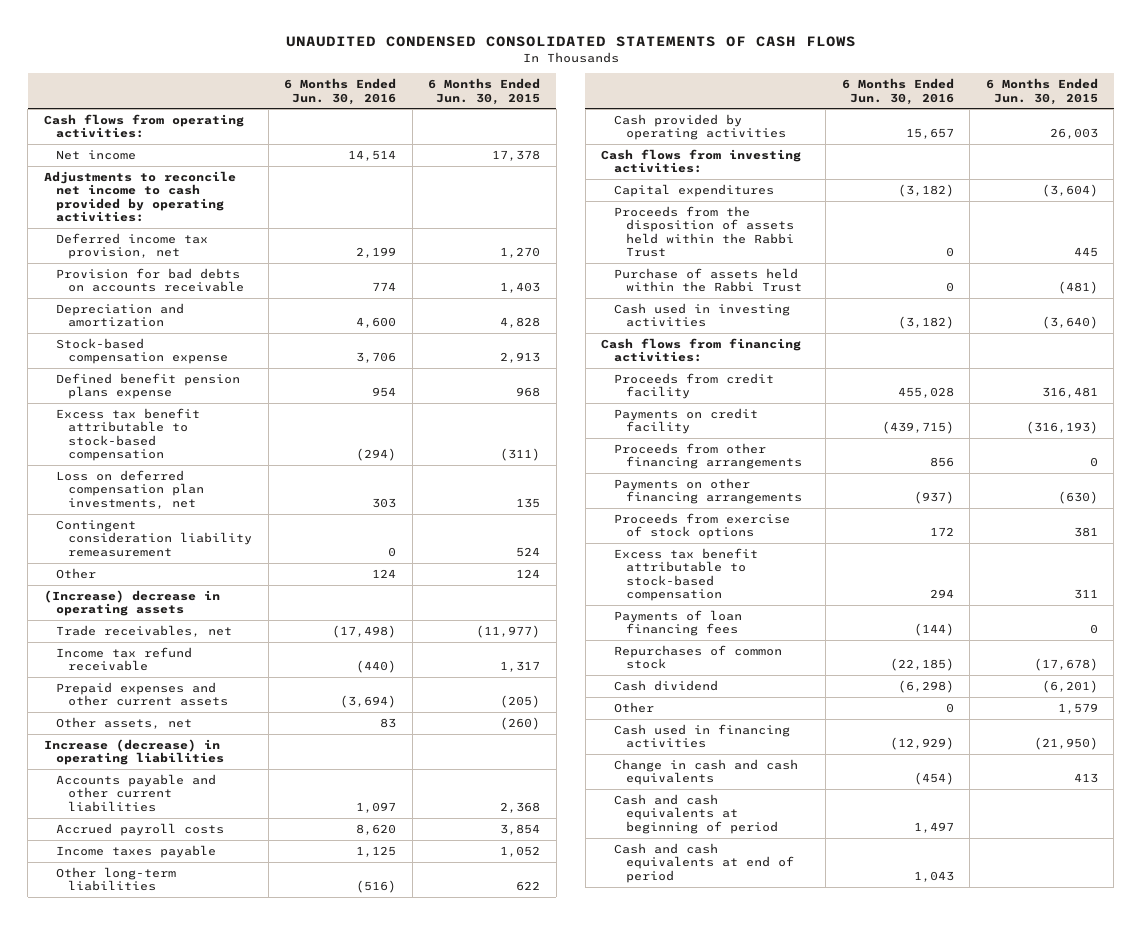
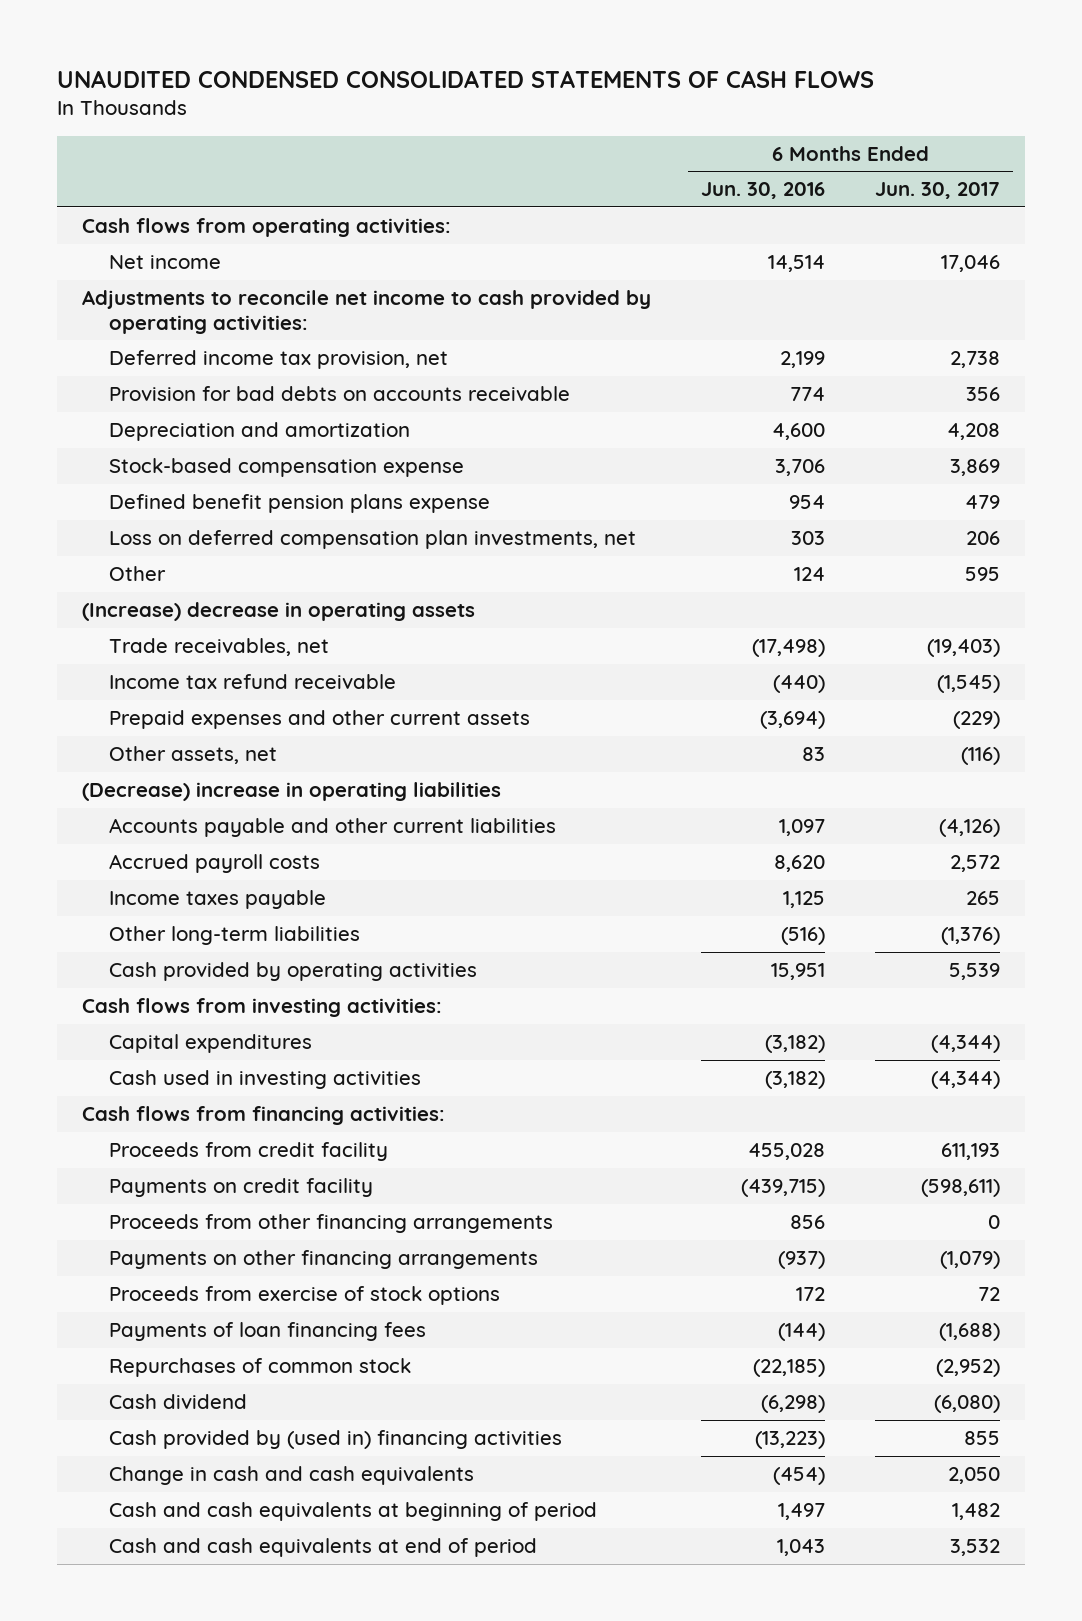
[428,78,541,105] 6 Months Ended Jun. 30, 2015 -> none
none -> [875,182,1001,200] Jun. 30, 2017
[56,407,201,462] Excess tax benefit attributable to stock-based compensation -> none
[56,519,253,557] Contingent consideration liability remeasurement -> none
[43,738,225,766] Increase (decrease) in operating liabilities -> [81,781,501,801] (Decrease) increase in operating liabilities
[905,128,954,140] 15,657 -> [771,962,826,980] 15,951
[613,205,794,258] Proceeds from the disposition of assets held within the Rabbi Trust -> none
[613,267,802,293] Purchase of assets held within the Rabbi Trust -> none
[613,547,758,602] Excess tax benefit attributable to stock-based compensation -> none
[613,701,654,713] Other -> none
[613,723,790,749] Cash used in financing activities -> [109,1429,563,1449] Cash provided by (used in) financing activities
[889,737,954,751] (12,929) -> [755,1430,826,1449] (13,223)

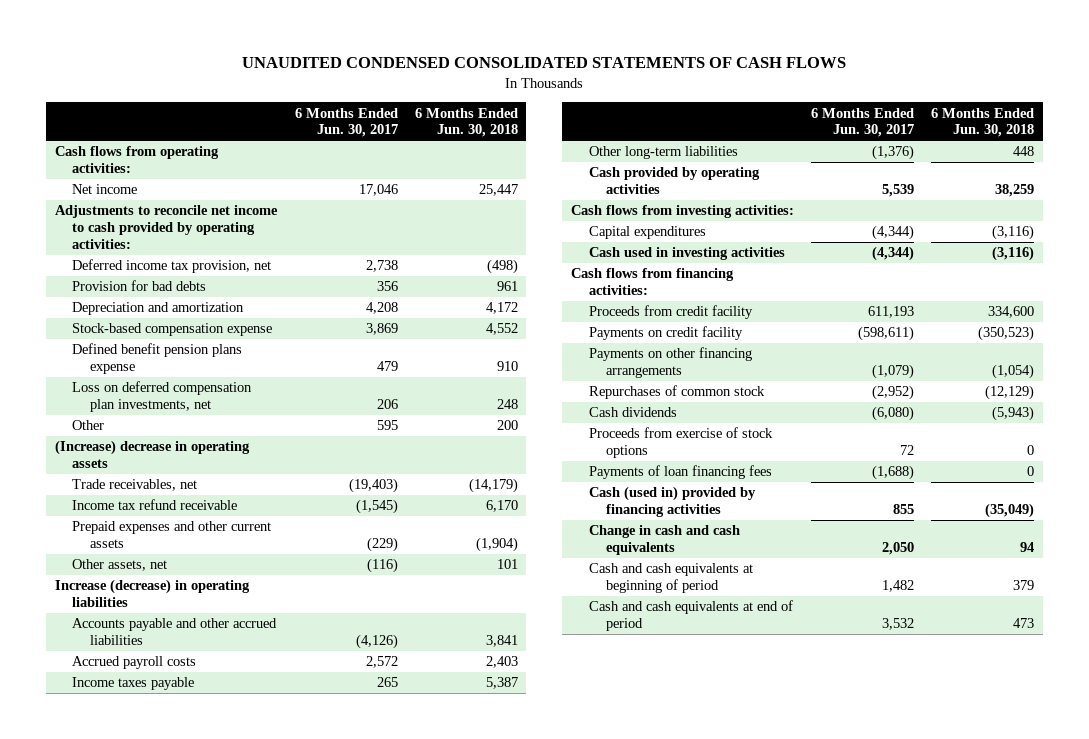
[701,182,826,200] Jun. 30, 2016 -> none
none -> [414,107,518,138] 6 Months Ended Jun. 30, 2018
[109,385,571,401] Provision for bad debts on accounts receivable -> [72,280,207,292] Provision for bad debts
[81,781,501,801] (Decrease) increase in operating liabilities -> [54,579,250,607] Increase (decrease) in operating liabilities
[109,817,557,837] Accounts payable and other current liabilities -> [72,618,278,645] Accounts payable and other accrued liabilities
[109,1213,554,1233] Proceeds from other financing arrangements -> none
[109,1357,412,1377] Repurchases of common stock -> [588,385,765,400] Repurchases of common stock
none -> [588,407,677,418] Cash dividends
[109,1393,248,1409] Cash dividend -> none
[109,1429,563,1449] Cash provided by (used in) financing activities -> [588,486,756,517] Cash (used in) provided by financing activities

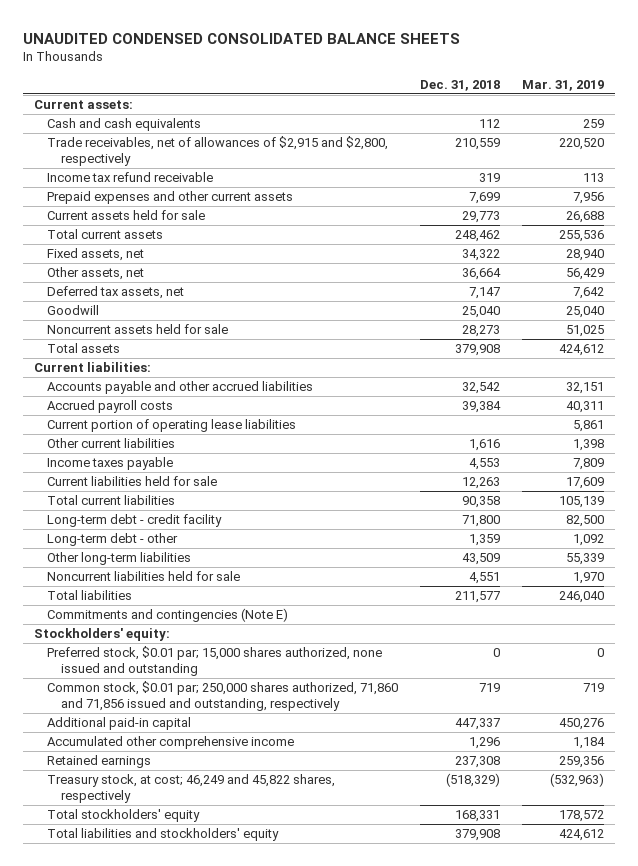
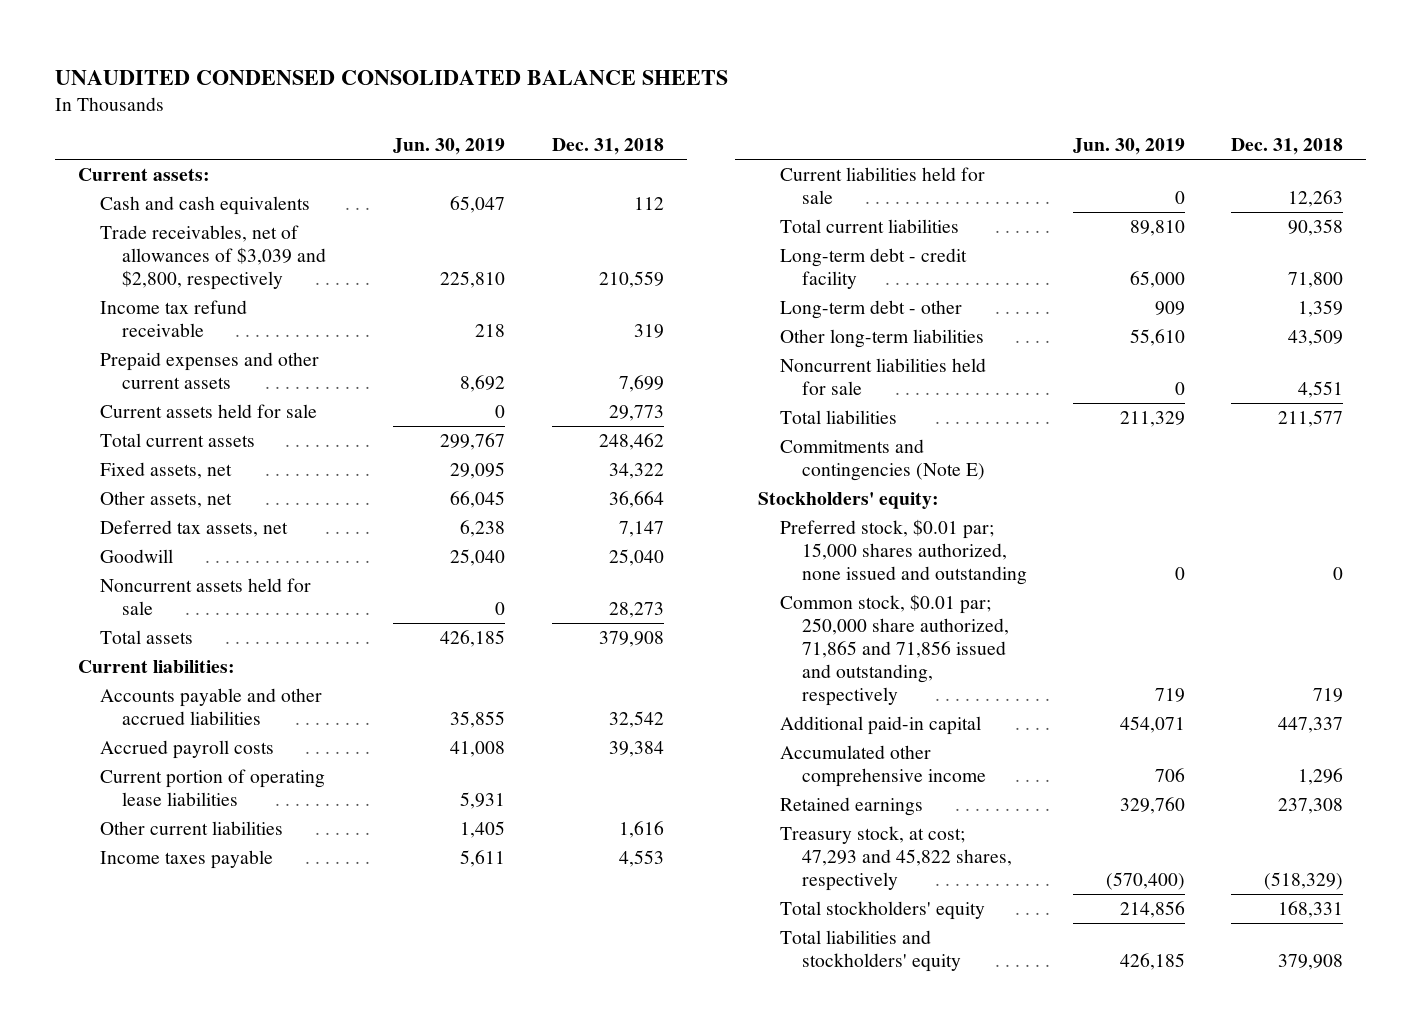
[522,79,605,91] Mar. 31, 2019 -> none
none -> [393,138,506,156] Jun. 30, 2019
[47,136,389,167] Trade receivables, net of allowances of $2,915 and $2,800, respectively -> [100,224,326,290] Trade receivables, net of allowances of $3,039 and $2,800, respectively
[47,681,399,712] Common stock, $0.01 par; 250,000 shares authorized, 71,860 and 71,856 issued and outstanding, respectively -> [779,593,1009,707] Common stock, $0.01 par; 250,000 share authorized, 71,865 and 71,856 issued and outstanding, respectively
[47,774,336,804] Treasury stock, at cost; 46,249 and 45,822 shares, respectively -> [779,825,1012,891] Treasury stock, at cost; 47,293 and 45,822 shares, respectively

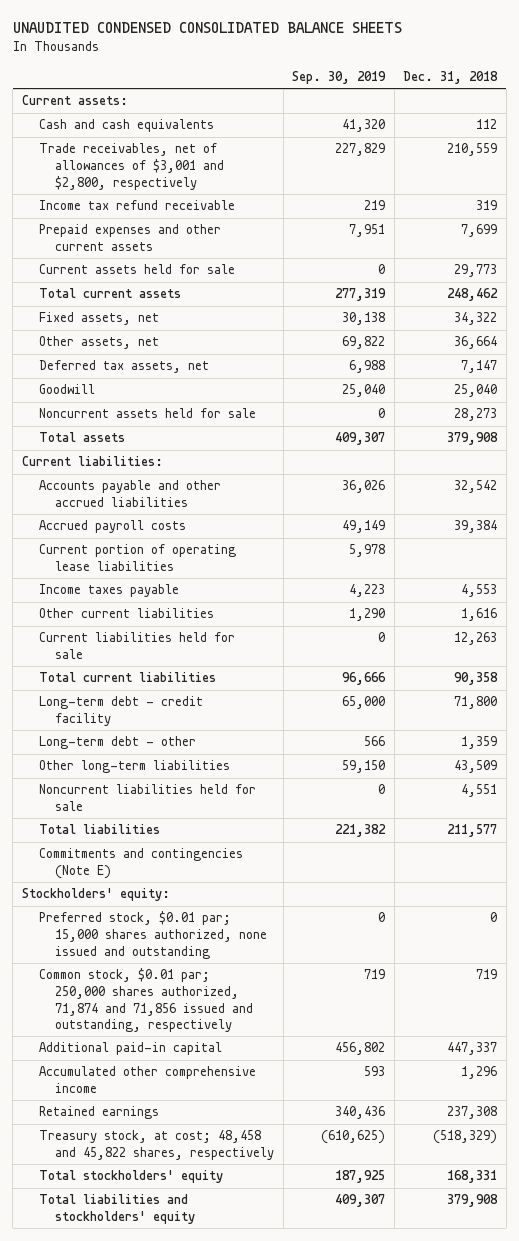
[393,138,506,156] Jun. 30, 2019 -> none
none -> [292,70,387,84] Sep. 30, 2019
[100,224,326,290] Trade receivables, net of allowances of $3,039 and $2,800, respectively -> [38,143,225,190] Trade receivables, net of allowances of $3,001 and $2,800, respectively
[100,820,284,835] Other current liabilities -> [38,608,214,619] Other current liabilities
[779,593,1009,707] Common stock, $0.01 par; 250,000 share authorized, 71,865 and 71,856 issued and outstanding, respectively -> [38,968,254,1033] Common stock, $0.01 par; 250,000 shares authorized, 71,874 and 71,856 issued and outstanding, respectively
[779,825,1012,891] Treasury stock, at cost; 47,293 and 45,822 shares, respectively -> [38,1130,275,1160] Treasury stock, at cost; 48,458 and 45,822 shares, respectively

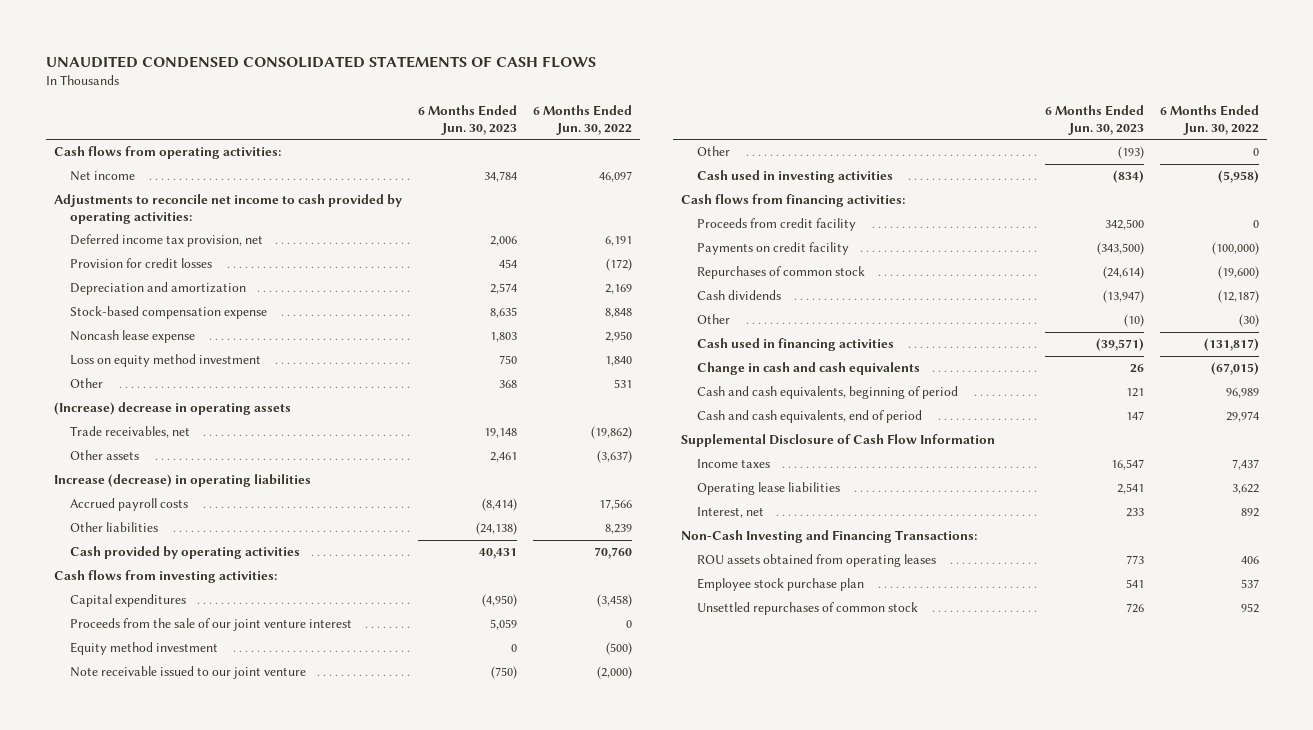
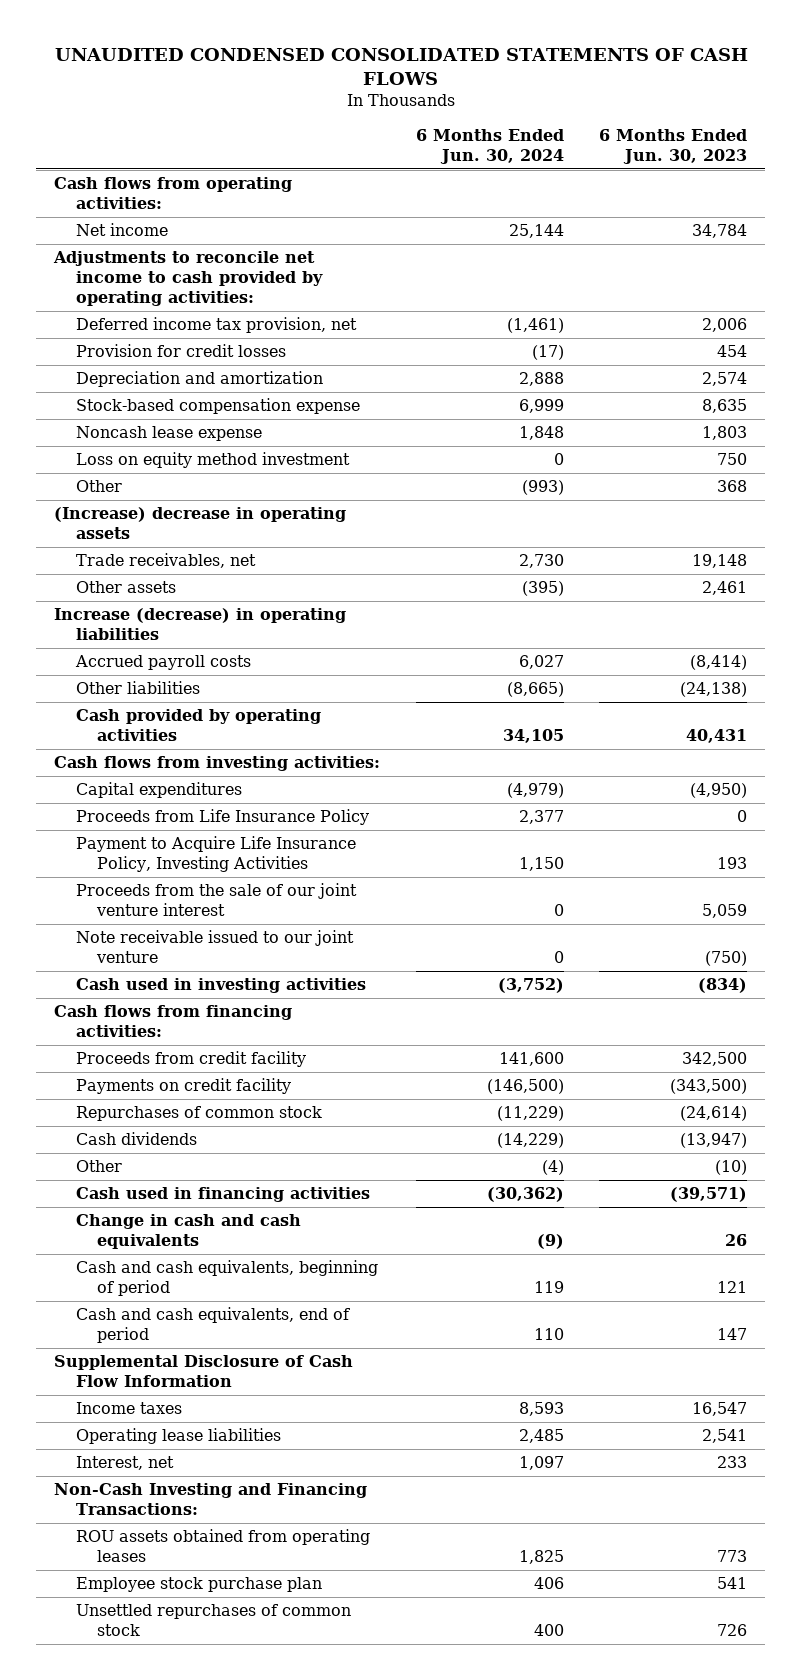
[532,105,632,135] 6 Months Ended Jun. 30, 2022 -> none
none -> [415,129,564,165] 6 Months Ended Jun. 30, 2024
none -> [75,809,369,826] Proceeds from Life Insurance Policy
none -> [75,836,356,872] Payment to Acquire Life Insurance Policy, Investing Activities
[69,642,218,656] Equity method investment -> none
[696,146,730,157] Other -> none

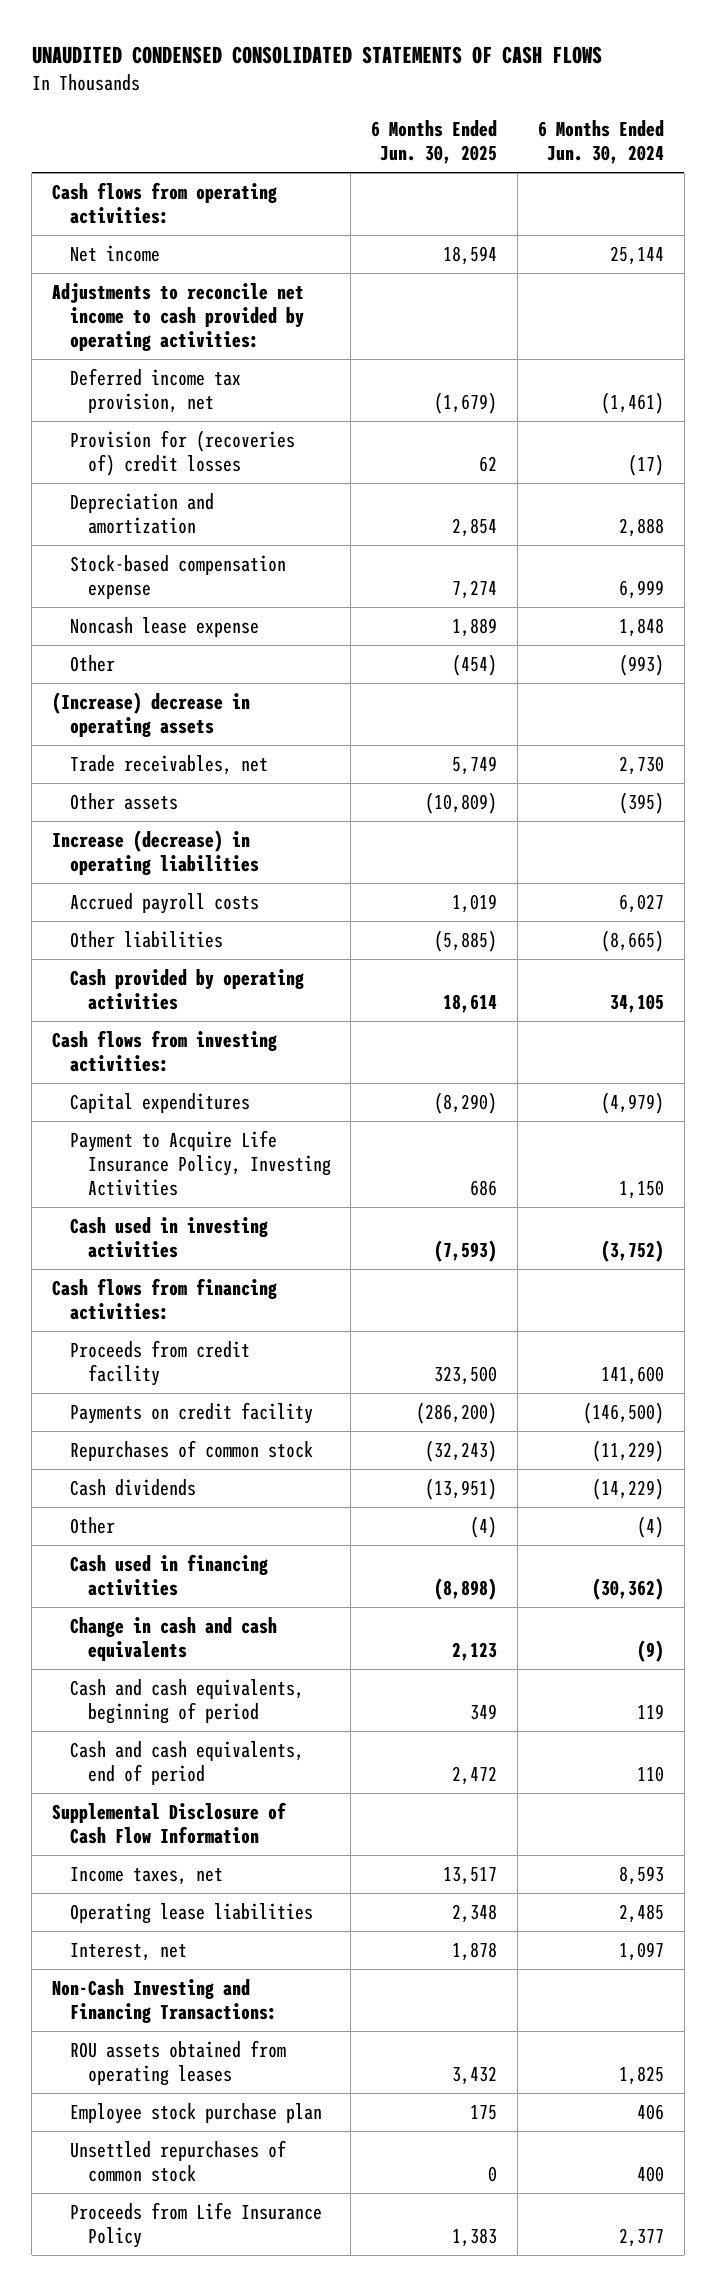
[599,129,748,165] 6 Months Ended Jun. 30, 2023 -> none
none -> [371,120,498,165] 6 Months Ended Jun. 30, 2025
[75,344,286,358] Provision for credit losses -> [69,430,295,477] Provision for (recoveries of) credit losses
[75,452,350,469] Loss on equity method investment -> none
[75,883,357,916] Proceeds from the sale of our joint venture interest -> none
[75,930,354,963] Note receivable issued to our joint venture -> none
[75,1402,182,1415] Income taxes -> [69,1867,223,1886] Income taxes, net
[75,809,369,826] Proceeds from Life Insurance Policy -> [69,2202,322,2249] Proceeds from Life Insurance Policy

